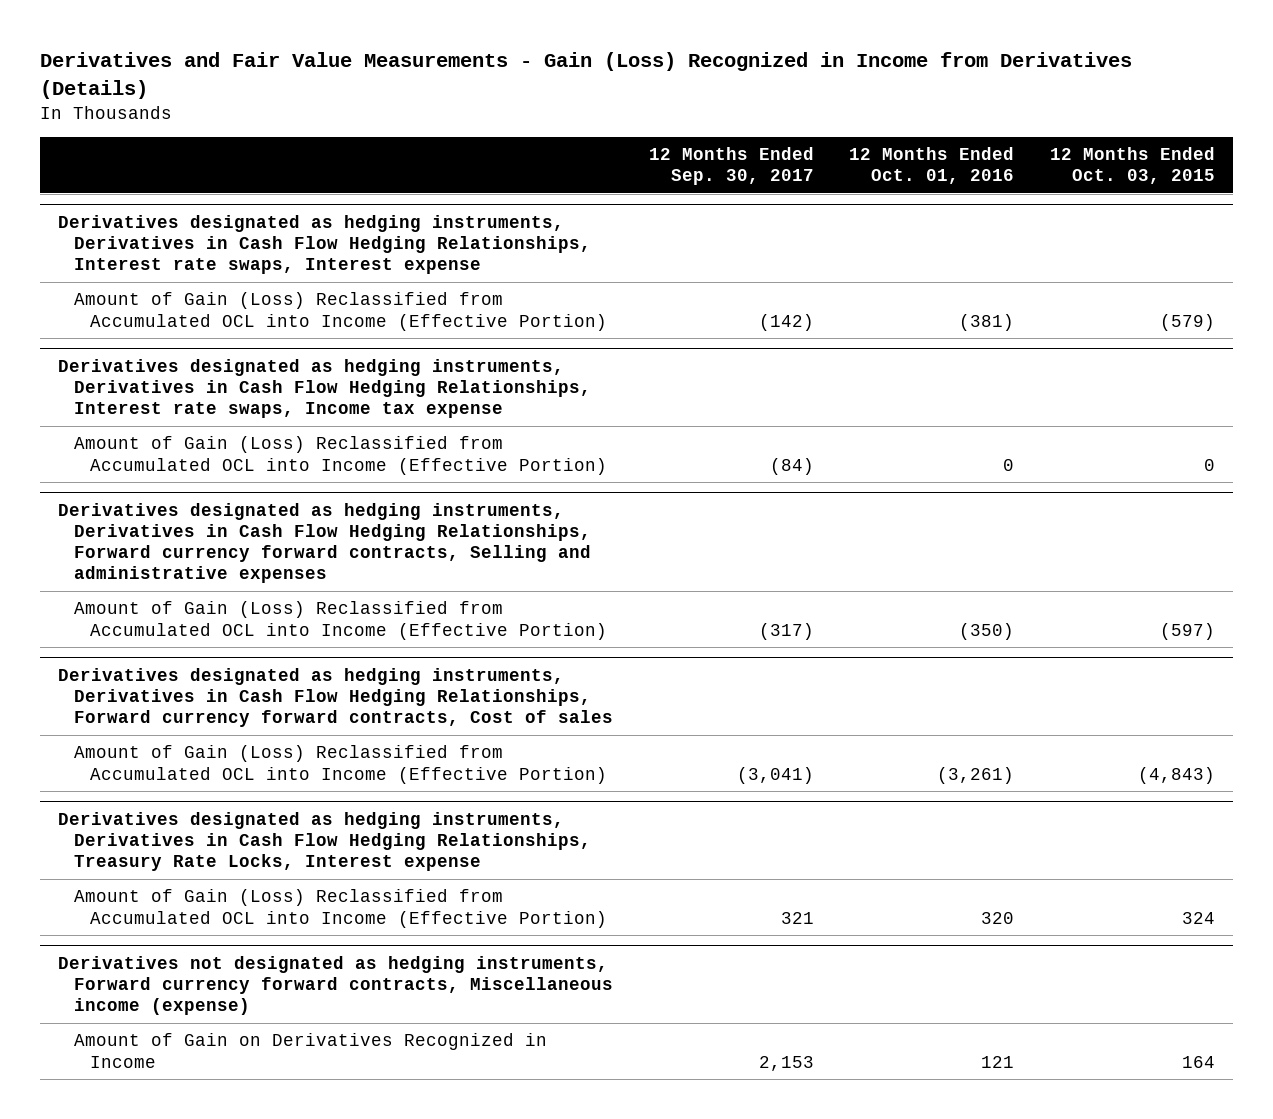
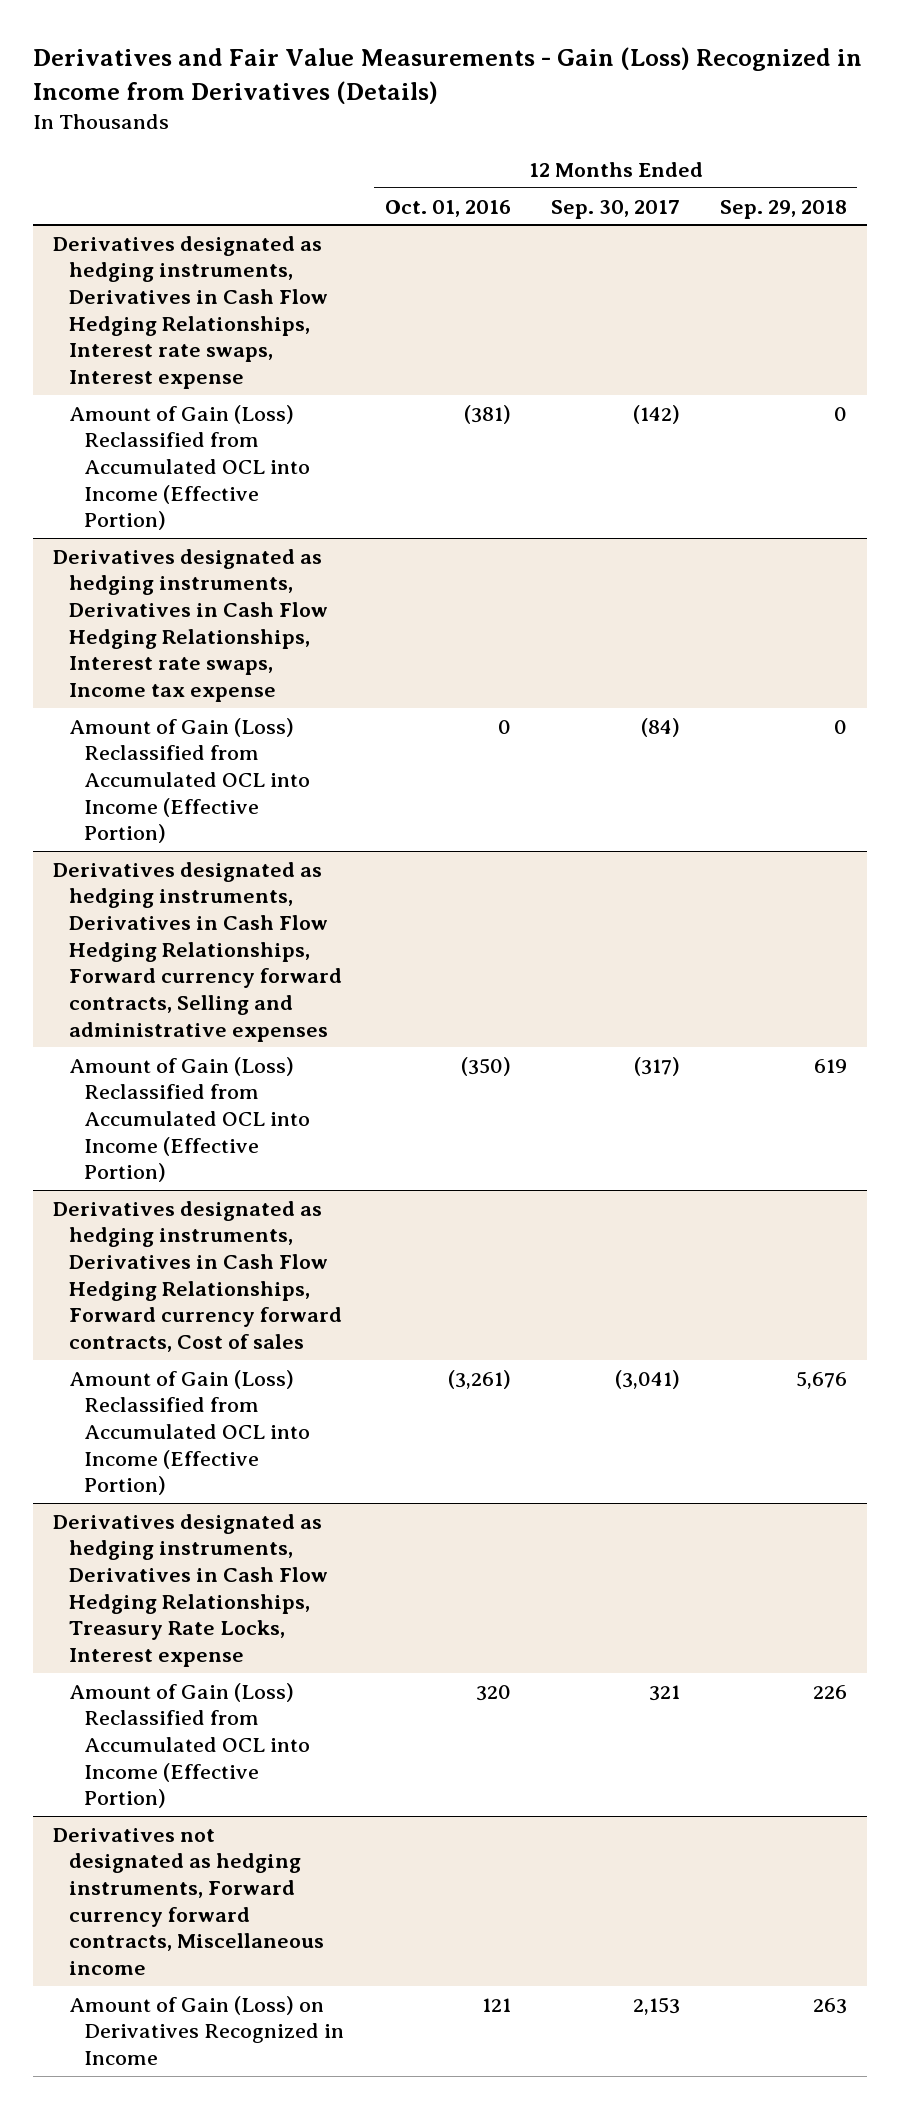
[1050,146,1216,185] 12 Months Ended Oct. 03, 2015 -> none
none -> [719,199,847,219] Sep. 29, 2018
[57,956,614,1016] Derivatives not designated as hedging instruments, Forward currency forward contracts, Miscellaneous income (expense) -> [52,1827,324,1975] Derivatives not designated as hedging instruments, Forward currency forward contracts, Miscellaneous income
[74,1033,548,1068] Amount of Gain on Derivatives Recognized in Income -> [68,1995,345,2066] Amount of Gain (Loss) on Derivatives Recognized in Income

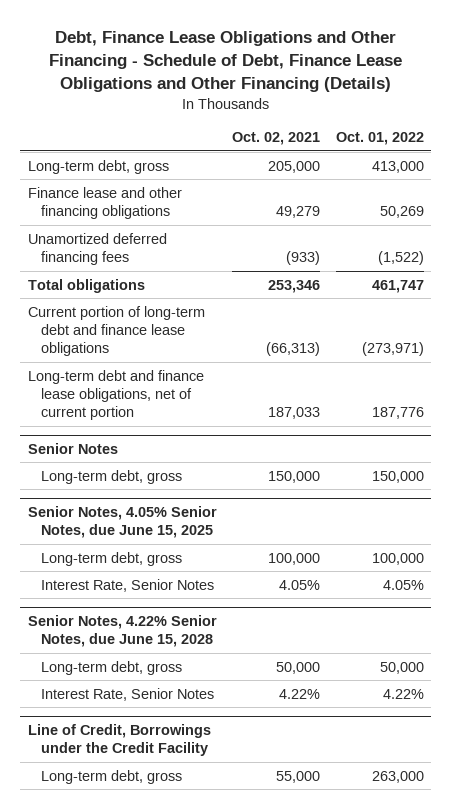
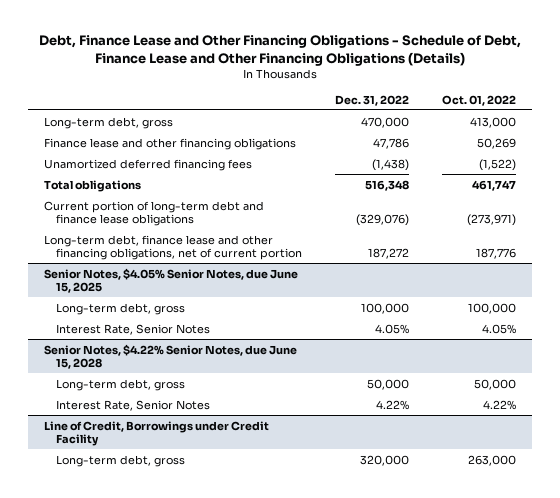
[48,31,402,92] Debt, Finance Lease Obligations and Other Financing - Schedule of Debt, Finance Lease Obligations and Other Financing (Details) -> [38,35,521,66] Debt, Finance Lease and Other Financing Obligations - Schedule of Debt, Finance Lease and Other Financing Obligations (Details)
[232,132,321,146] Oct. 02, 2021 -> none
none -> [334,94,409,106] Dec. 31, 2022
[27,442,118,454] Senior Notes -> none
[41,469,183,484] Long-term debt, gross -> none
[27,369,204,421] Long-term debt and finance lease obligations, net of current portion -> [44,234,303,261] Long-term debt, finance lease and other financing obligations, net of current portion
[27,505,217,538] Senior Notes, 4.05% Senior Notes, due June 15, 2025 -> [44,267,299,294] Senior Notes, $4.05% Senior Notes, due June 15, 2025
[27,614,217,647] Senior Notes, 4.22% Senior Notes, due June 15, 2028 -> [44,343,298,370] Senior Notes, $4.22% Senior Notes, due June 15, 2028
[27,723,211,756] Line of Credit, Borrowings under the Credit Facility -> [44,420,270,447] Line of Credit, Borrowings under Credit Facility

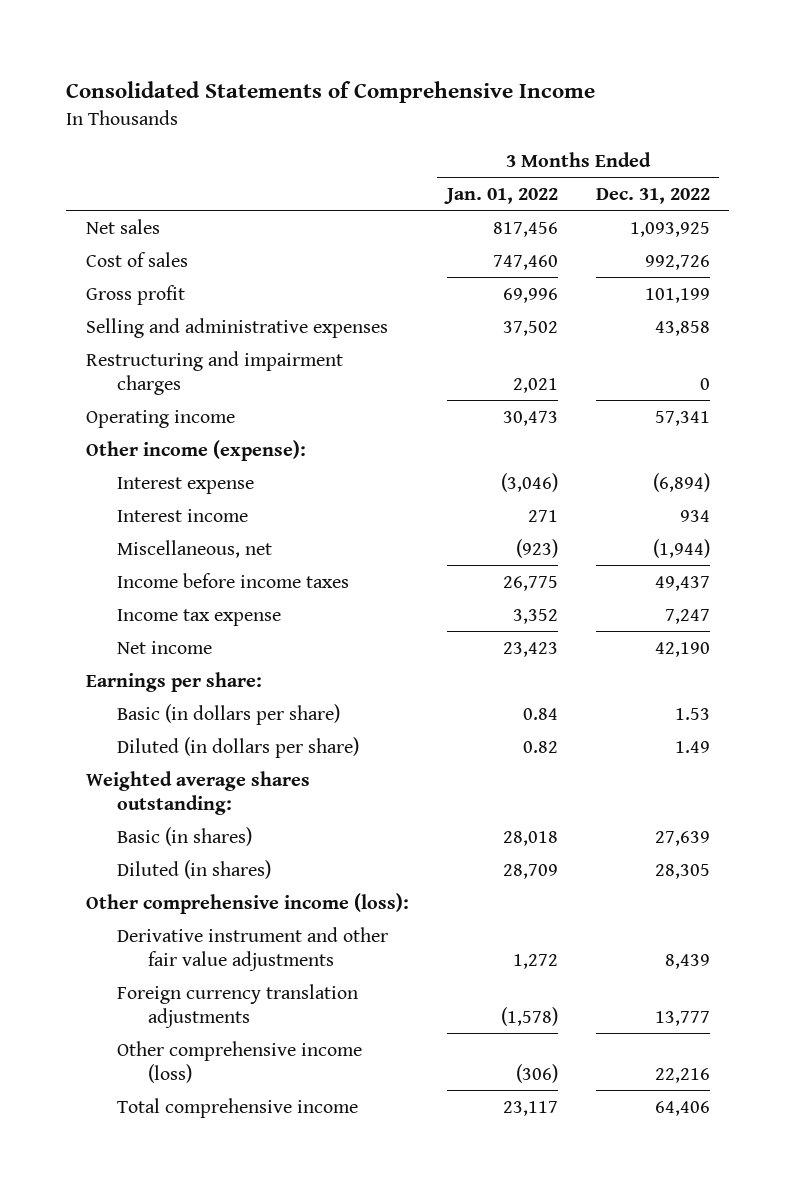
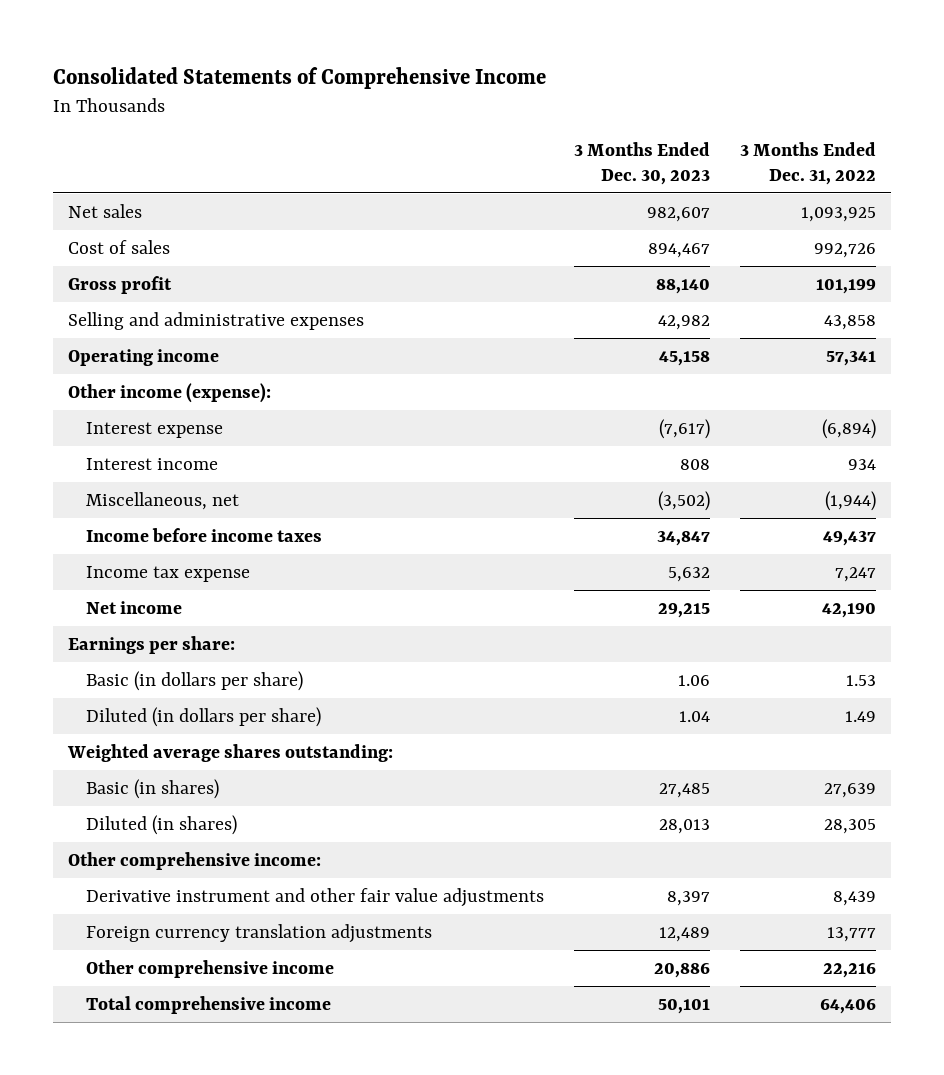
[443,187,558,204] Jan. 01, 2022 -> none
none -> [573,141,710,185] 3 Months Ended Dec. 30, 2023
[85,350,343,395] Restructuring and impairment charges -> none
[85,892,409,914] Other comprehensive income (loss): -> [67,851,321,870] Other comprehensive income:
[116,1040,362,1083] Other comprehensive income (loss) -> [85,959,334,978] Other comprehensive income

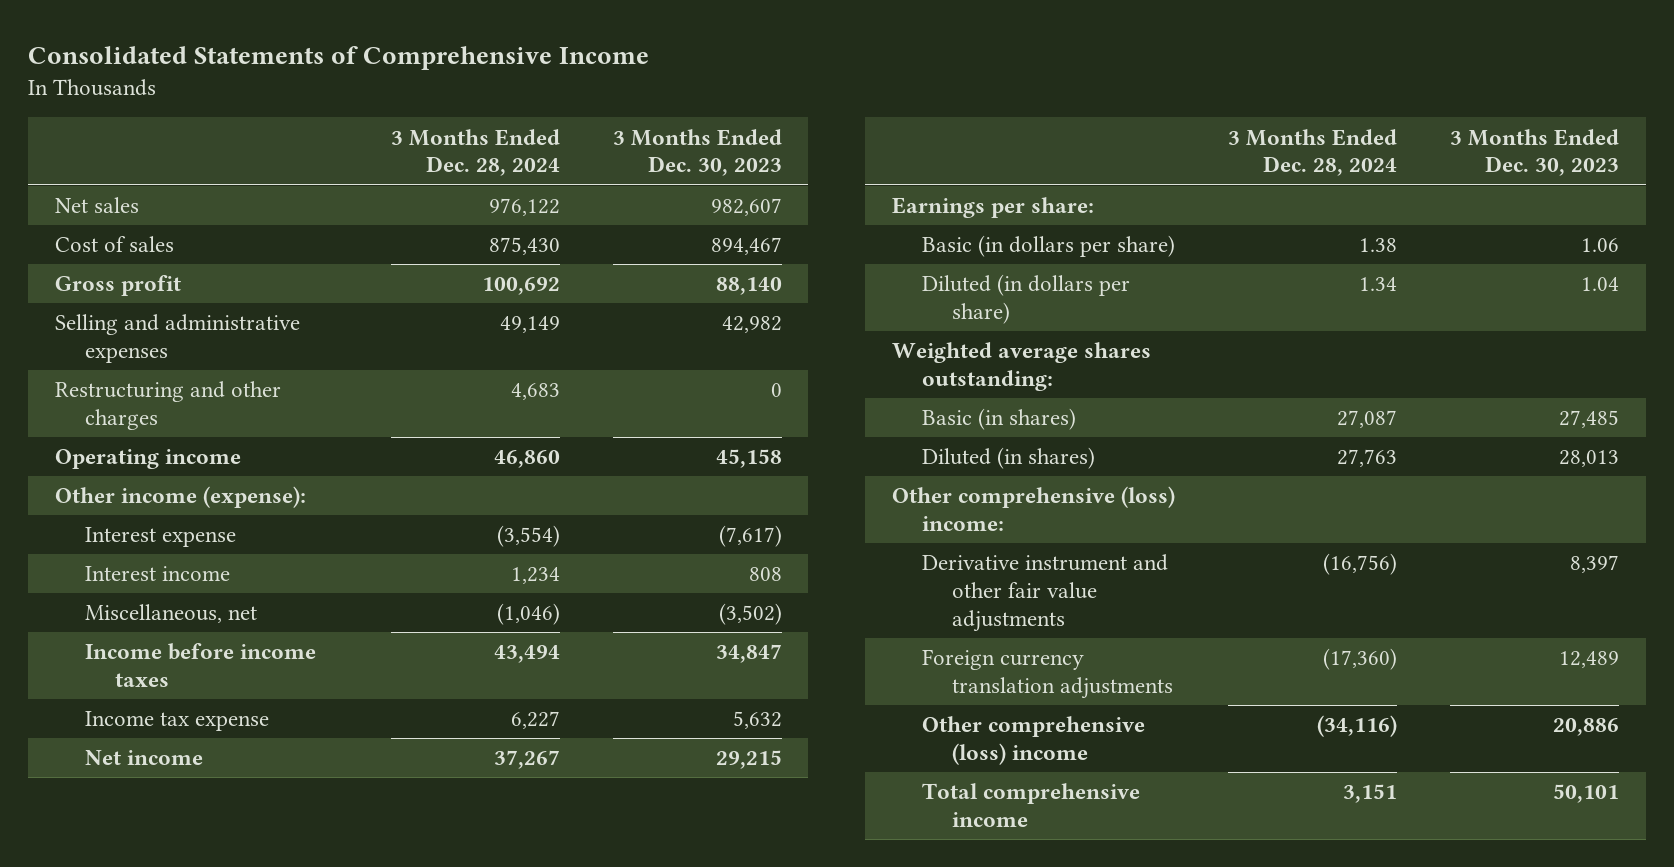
[739,141,876,185] 3 Months Ended Dec. 31, 2022 -> none
none -> [390,128,560,177] 3 Months Ended Dec. 28, 2024
none -> [54,381,281,430] Restructuring and other charges
[67,851,321,870] Other comprehensive income: -> [891,486,1175,531] Other comprehensive (loss) income:
[85,959,334,978] Other comprehensive income -> [922,716,1146,765] Other comprehensive (loss) income

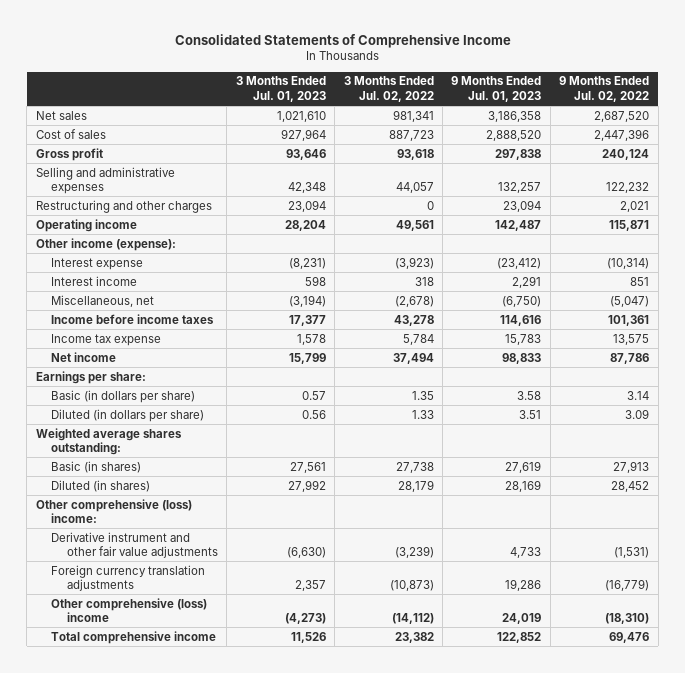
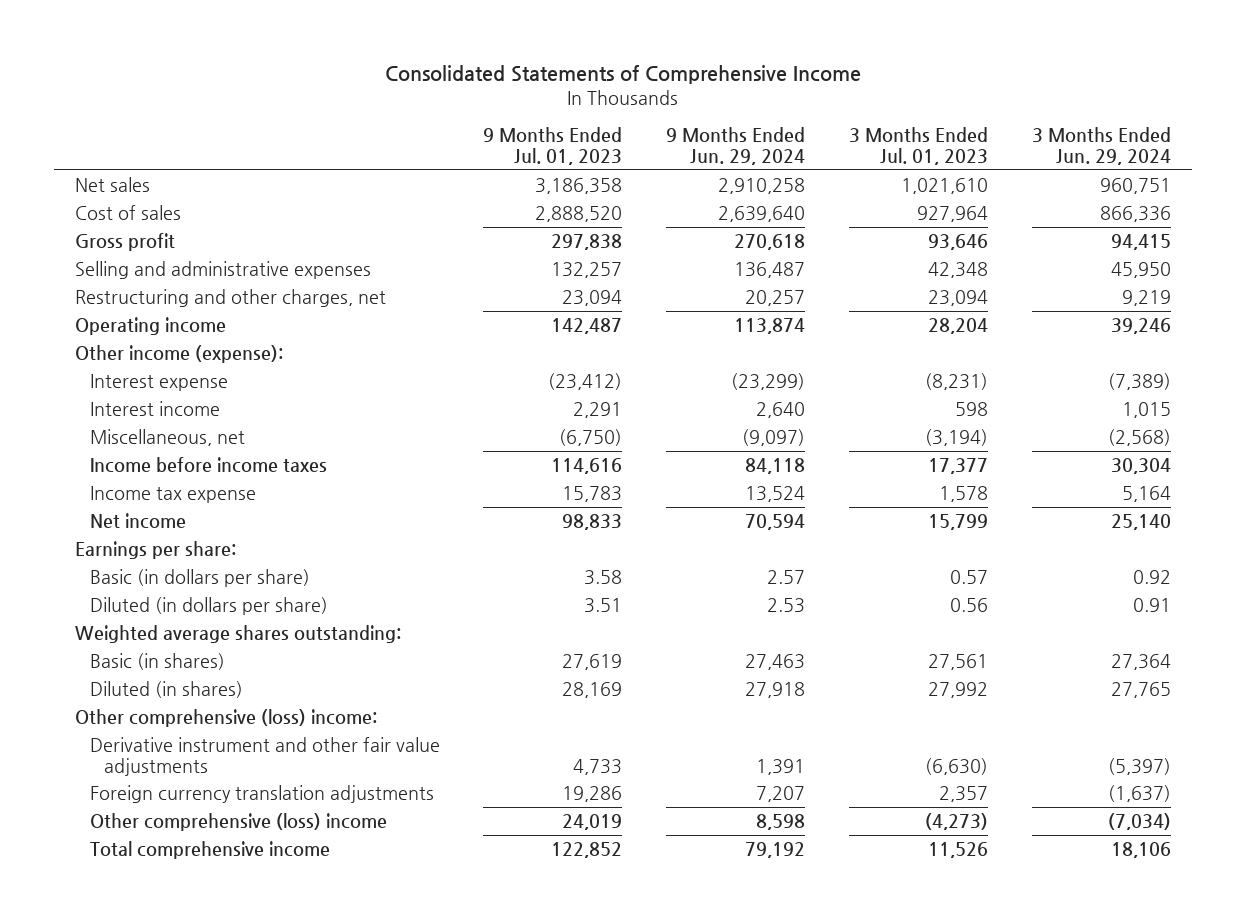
[343,76,434,102] 3 Months Ended Jul. 02, 2022 -> none
[559,76,650,102] 9 Months Ended Jul. 02, 2022 -> none
none -> [666,127,806,165] 9 Months Ended Jun. 29, 2024
none -> [1031,127,1171,165] 3 Months Ended Jun. 29, 2024
[35,199,212,213] Restructuring and other charges -> [75,288,387,307] Restructuring and other charges, net

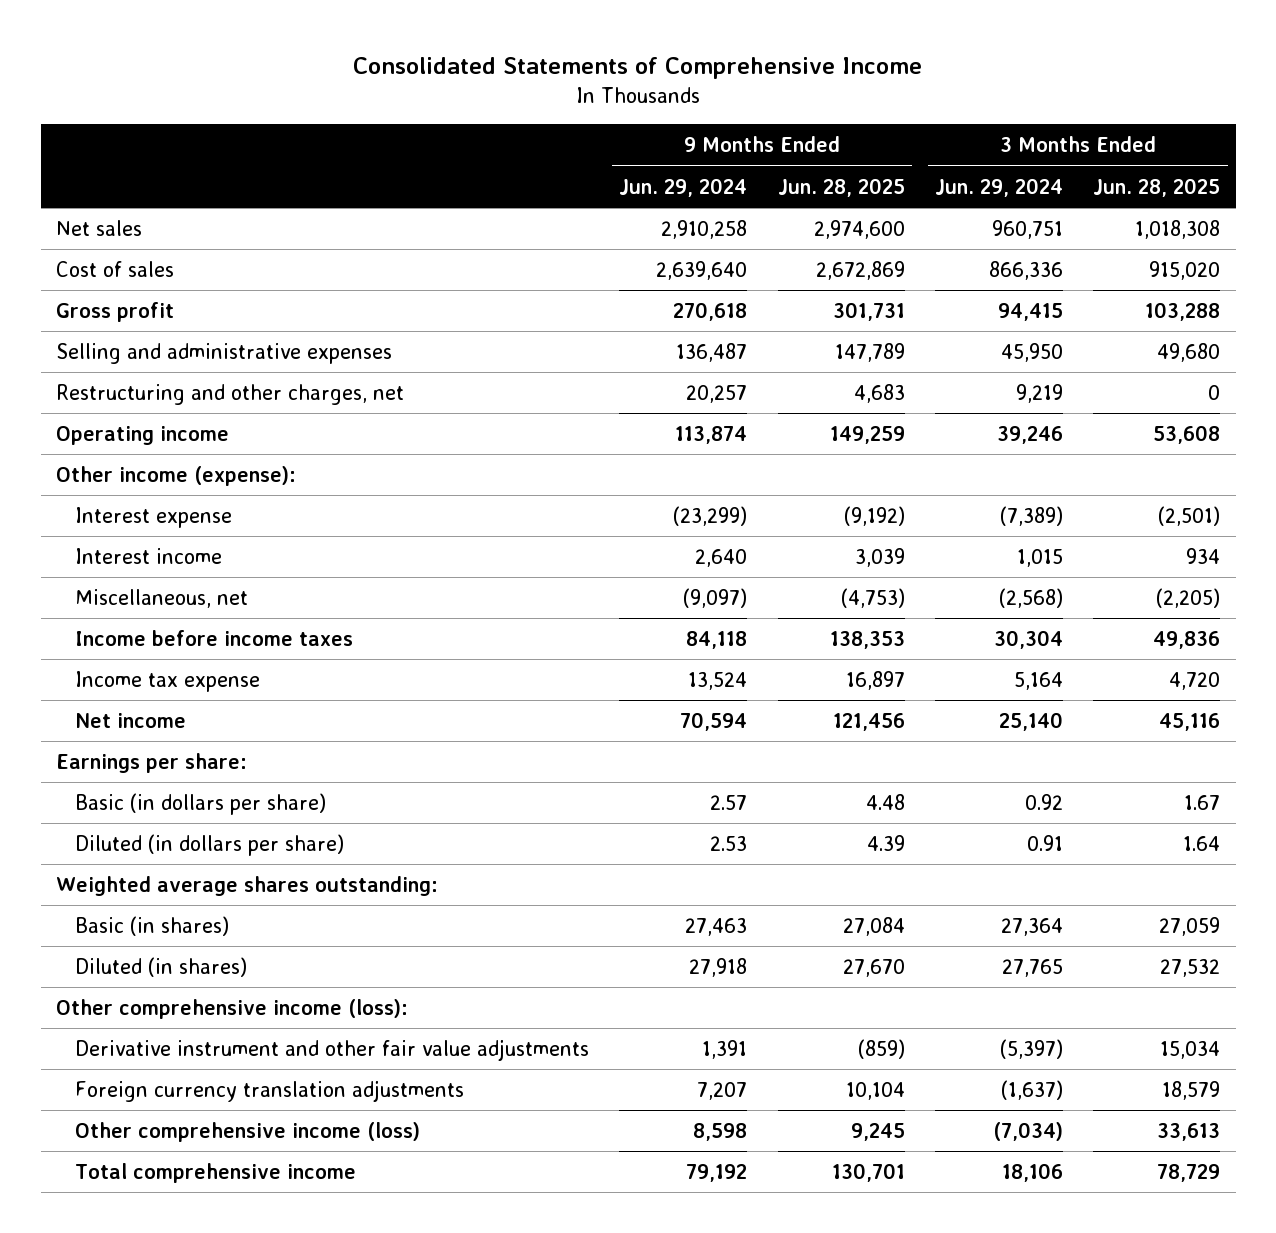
[483,127,623,165] 9 Months Ended Jul. 01, 2023 -> none
[848,127,988,165] 3 Months Ended Jul. 01, 2023 -> none
none -> [777,177,905,197] Jun. 28, 2025
none -> [1093,177,1221,197] Jun. 28, 2025
[75,708,378,727] Other comprehensive (loss) income: -> [55,999,408,1020] Other comprehensive income (loss):
[89,812,387,831] Other comprehensive (loss) income -> [75,1122,421,1143] Other comprehensive income (loss)

